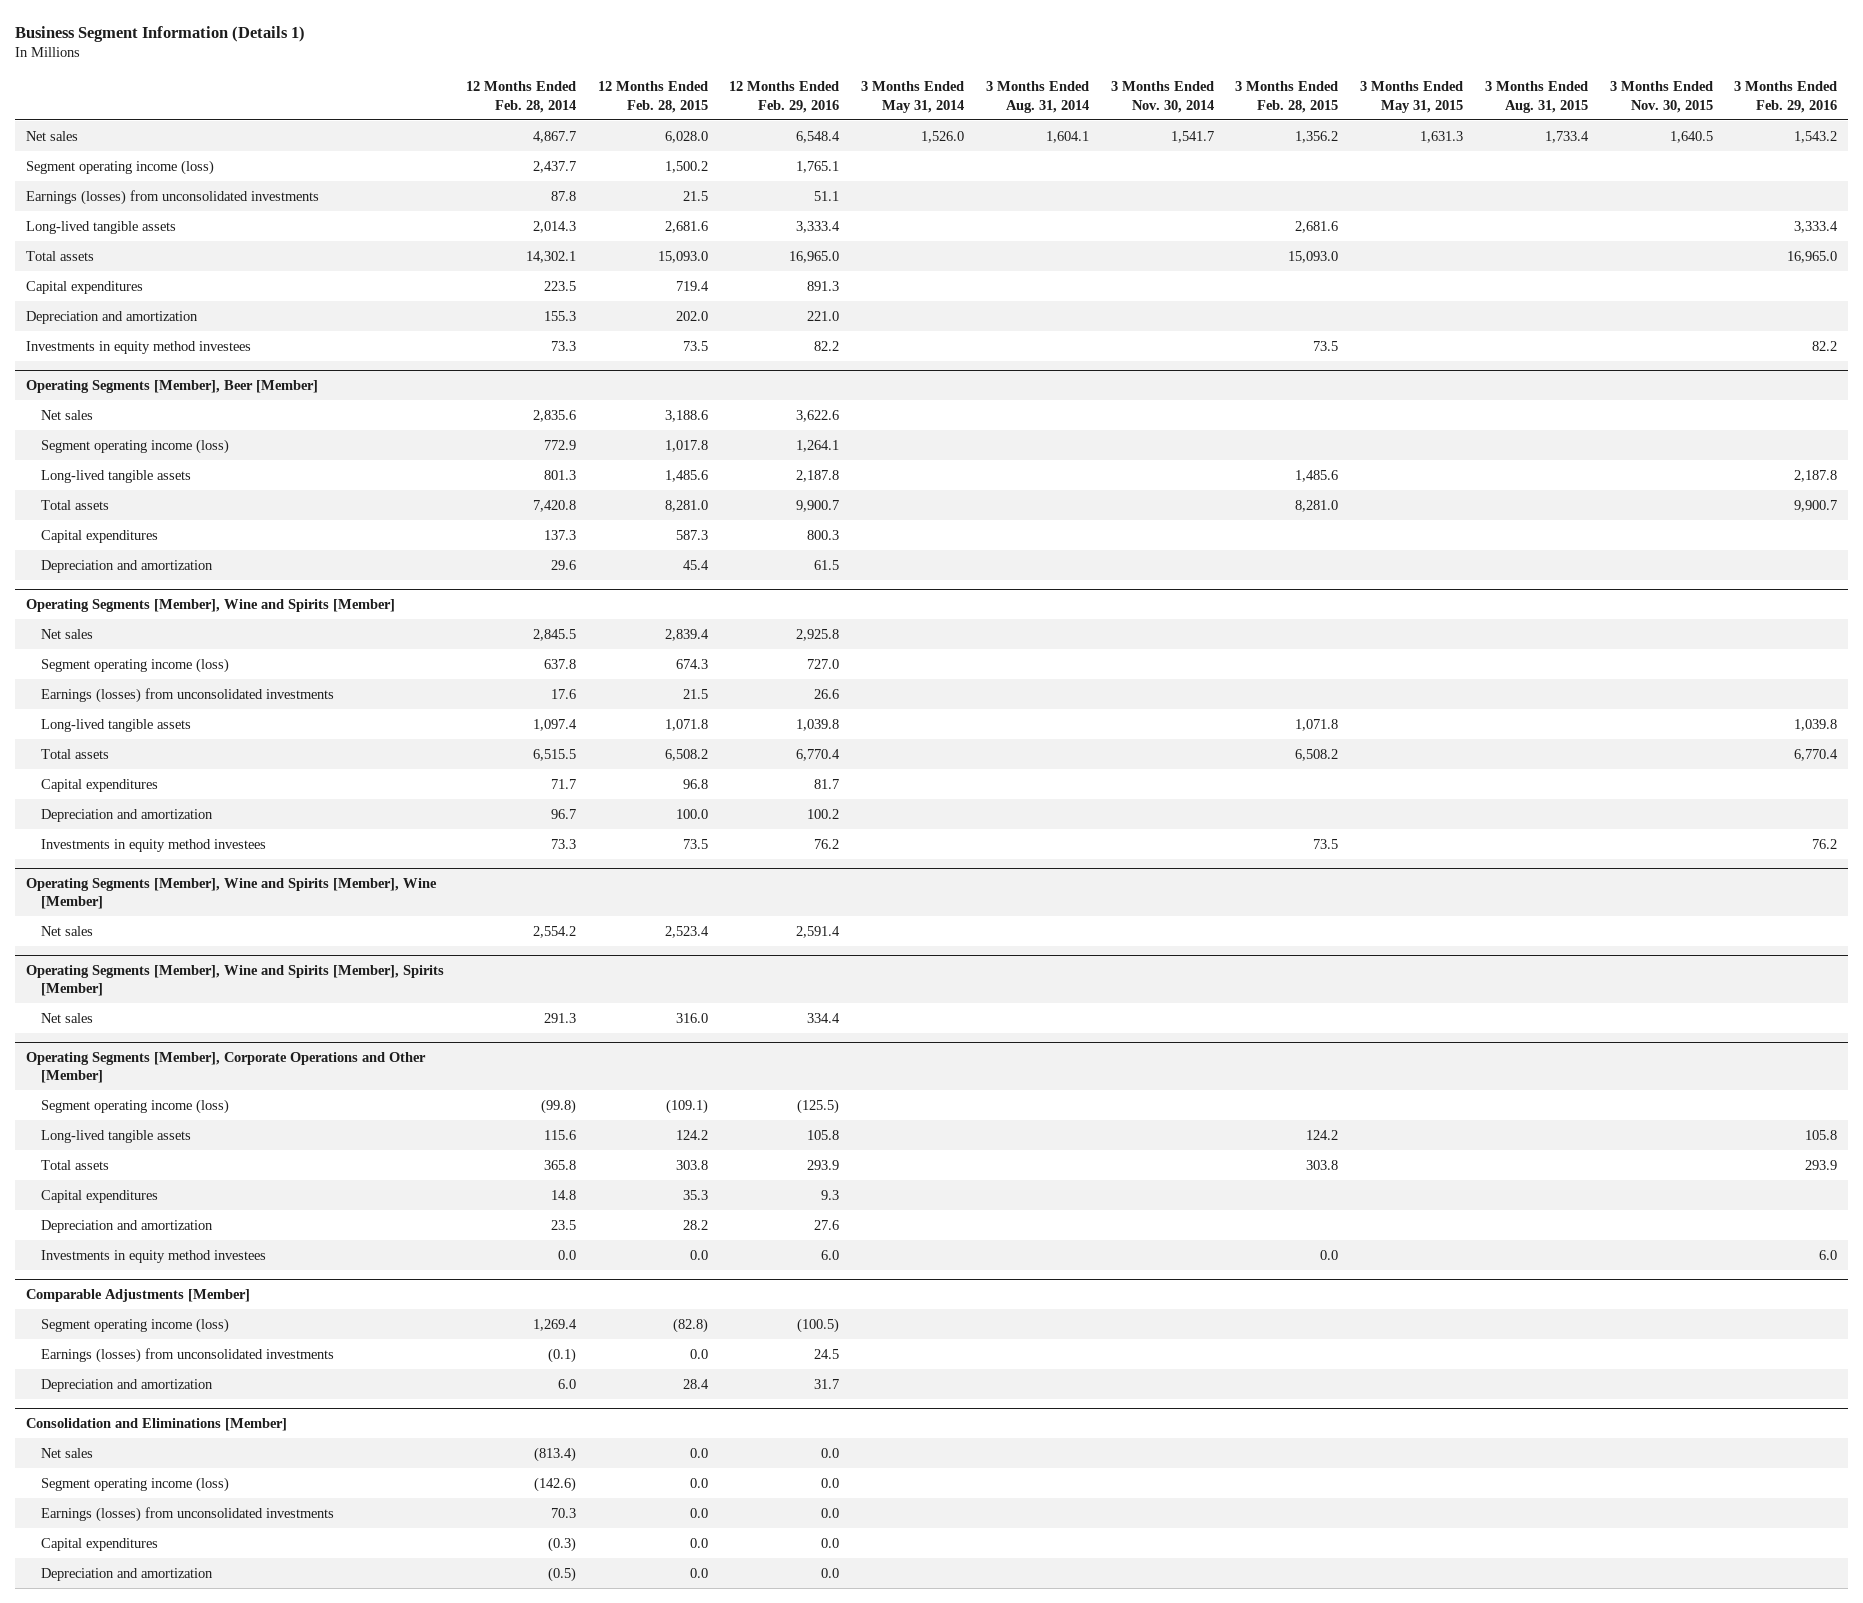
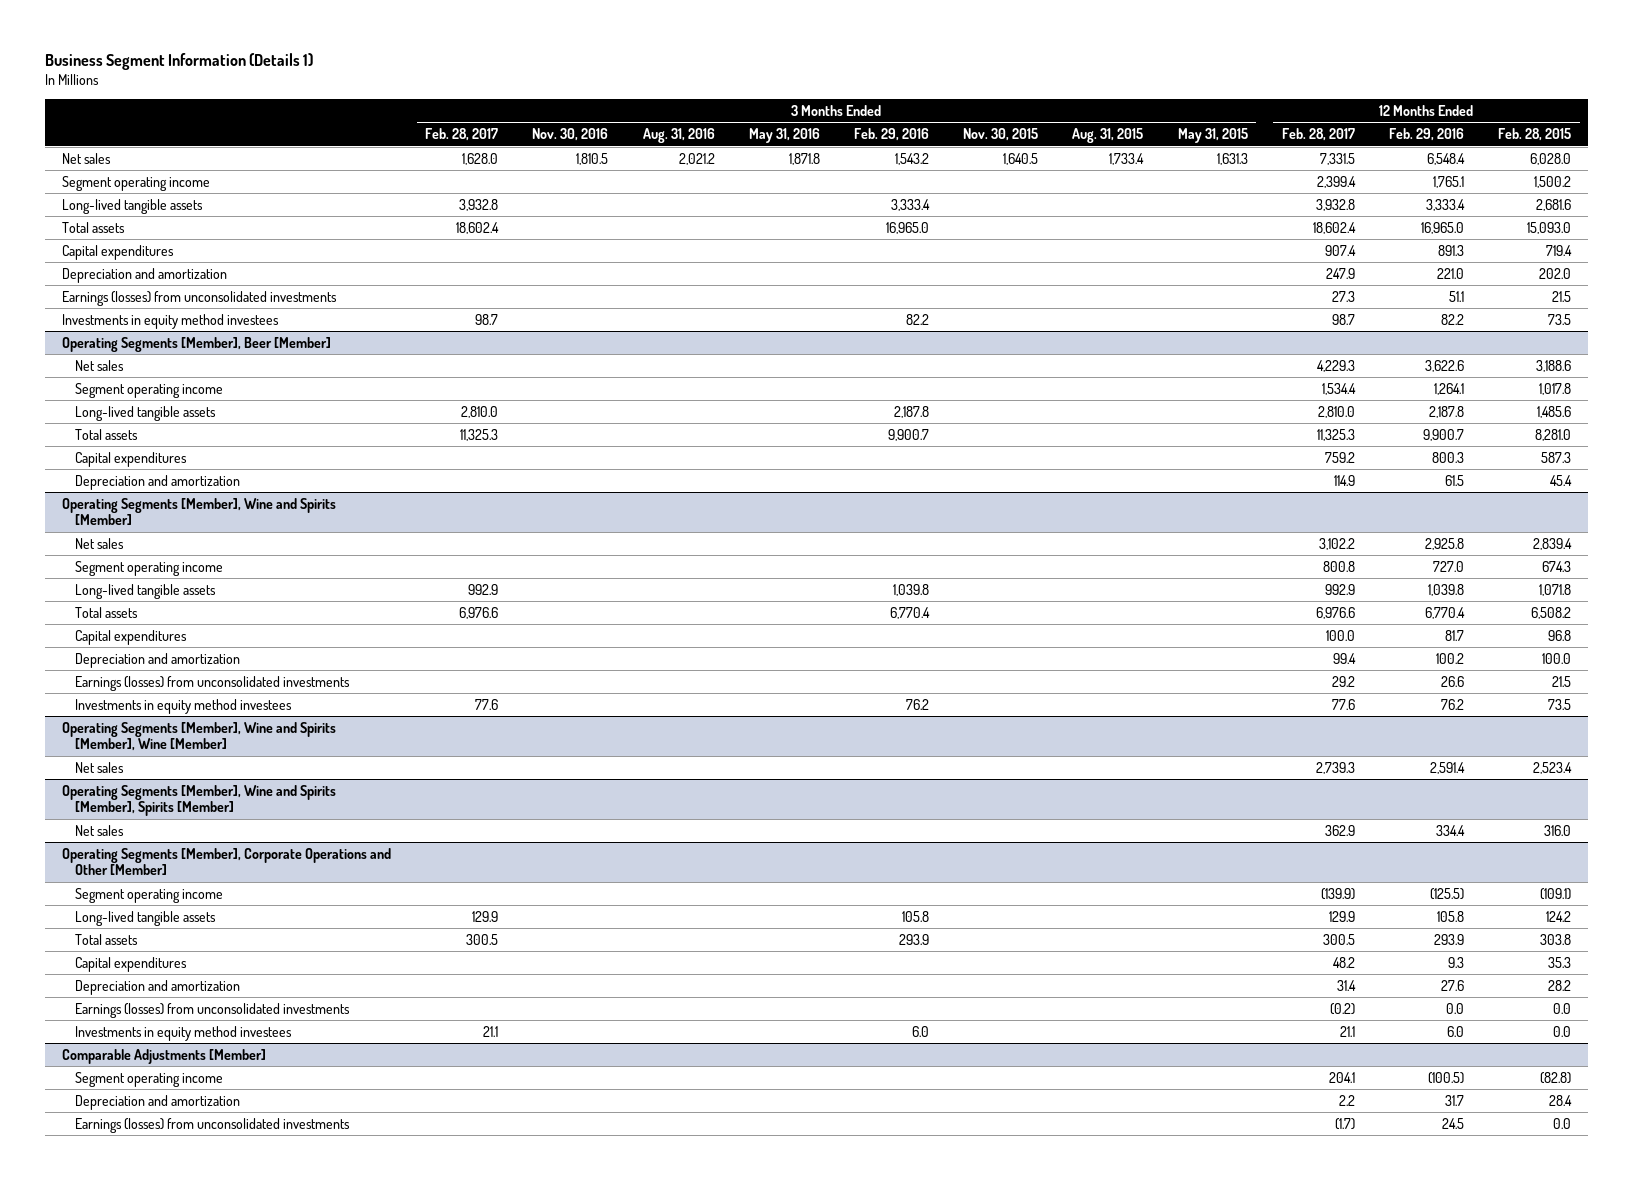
[465,81,576,113] 12 Months Ended Feb. 28, 2014 -> none
[861,81,965,113] 3 Months Ended May 31, 2014 -> none
[985,81,1089,113] 3 Months Ended Aug. 31, 2014 -> none
[1110,81,1214,113] 3 Months Ended Nov. 30, 2014 -> none
[1235,81,1339,113] 3 Months Ended Feb. 28, 2015 -> none
none -> [425,128,499,142] Feb. 28, 2017
none -> [532,128,609,142] Nov. 30, 2016
none -> [642,128,715,144] Aug. 31, 2016
none -> [748,128,820,144] May 31, 2016
none -> [1281,128,1355,142] Feb. 28, 2017
[26,159,215,175] Segment operating income (loss) -> [61,175,210,191] Segment operating income
[26,189,320,205] Earnings (losses) from unconsolidated investments -> [61,290,337,306] Earnings (losses) from unconsolidated investments
[41,438,230,454] Segment operating income (loss) -> [74,382,223,398] Segment operating income
[41,657,230,673] Segment operating income (loss) -> [74,560,223,576] Segment operating income
[41,687,335,703] Earnings (losses) from unconsolidated investments -> [74,675,350,691] Earnings (losses) from unconsolidated investments
[41,1098,230,1114] Segment operating income (loss) -> [74,887,223,903] Segment operating income
none -> [74,1002,350,1018] Earnings (losses) from unconsolidated investments
[41,1317,230,1333] Segment operating income (loss) -> [74,1071,223,1087] Segment operating income
[26,1417,288,1431] Consolidation and Eliminations [Member] -> none
[41,1447,94,1458] Net sales -> none
[41,1476,230,1492] Segment operating income (loss) -> none
[41,1506,335,1522] Earnings (losses) from unconsolidated investments -> none
[41,1537,159,1551] Capital expenditures -> none
[41,1567,214,1581] Depreciation and amortization -> none
[41,1347,335,1363] Earnings (losses) from unconsolidated investments -> [74,1117,350,1133] Earnings (losses) from unconsolidated investments

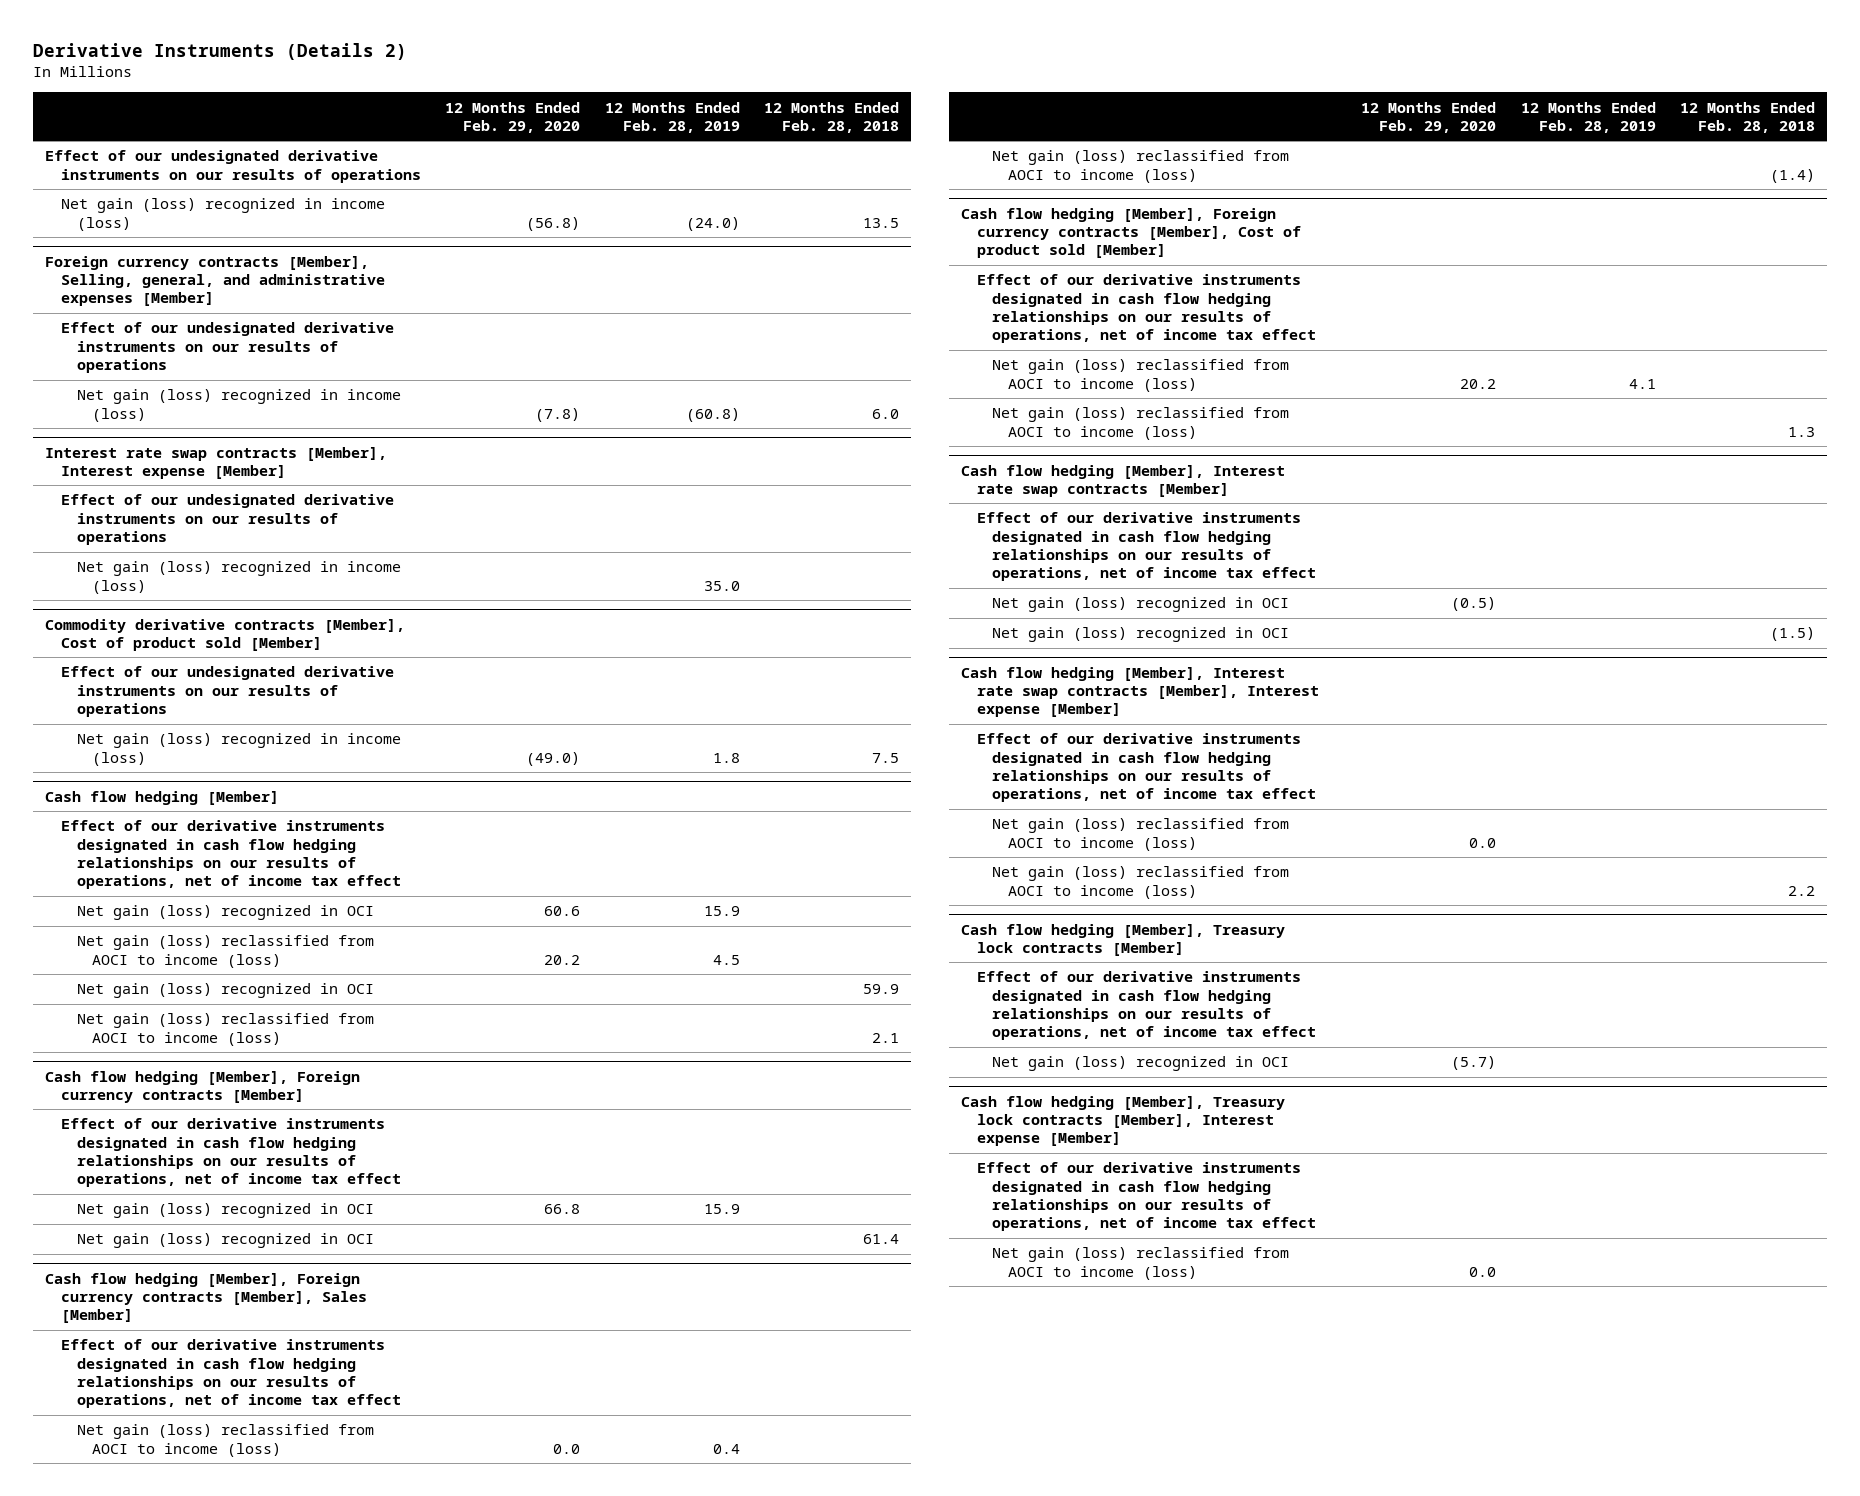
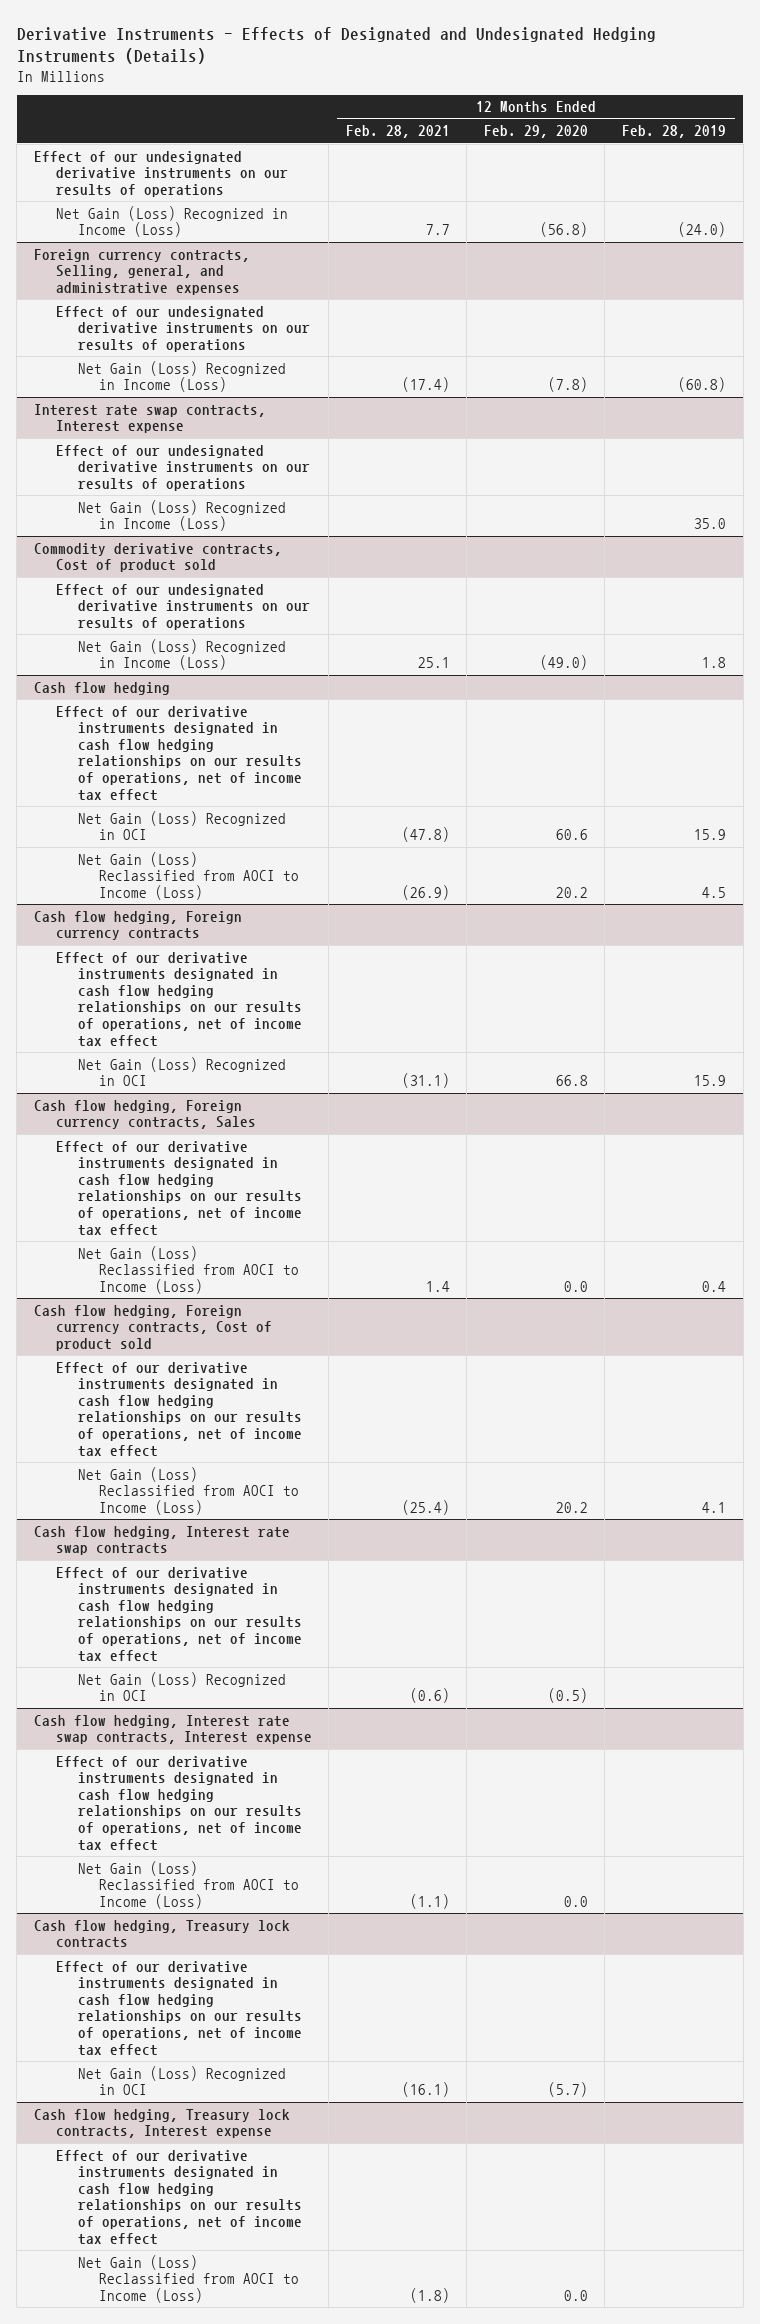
[33,42,408,60] Derivative Instruments (Details 2) -> [16,26,656,65] Derivative Instruments - Effects of Designated and Undesignated Hedging Instruments (Details)
[764,101,900,133] 12 Months Ended Feb. 28, 2018 -> none
none -> [345,125,450,139] Feb. 28, 2021
[61,198,386,231] Net gain (loss) recognized in income (loss) -> [55,205,288,238] Net Gain (Loss) Recognized in Income (Loss)
[45,255,386,307] Foreign currency contracts [Member], Selling, general, and administrative expenses [Member] -> [33,248,250,295] Foreign currency contracts, Selling, general, and administrative expenses
[76,389,401,422] Net gain (loss) recognized in income (loss) -> [77,360,286,393] Net Gain (Loss) Recognized in Income (Loss)
[45,446,388,479] Interest rate swap contracts [Member], Interest expense [Member] -> [33,403,266,434] Interest rate swap contracts, Interest expense
[76,561,401,594] Net gain (loss) recognized in income (loss) -> [77,499,286,532] Net Gain (Loss) Recognized in Income (Loss)
[45,618,406,651] Commodity derivative contracts [Member], Cost of product sold [Member] -> [33,542,282,573] Commodity derivative contracts, Cost of product sold
[76,733,401,766] Net gain (loss) recognized in income (loss) -> [77,638,286,671] Net Gain (Loss) Recognized in Income (Loss)
[45,790,280,805] Cash flow hedging [Member] -> [33,681,170,695] Cash flow hedging
[76,983,374,999] Net gain (loss) recognized in OCI -> none
[76,1013,374,1046] Net gain (loss) reclassified from AOCI to income (loss) -> none
[76,905,374,921] Net gain (loss) recognized in OCI -> [77,810,286,841] Net Gain (Loss) Recognized in OCI
[76,935,374,968] Net gain (loss) reclassified from AOCI to income (loss) -> [77,851,300,900] Net Gain (Loss) Reclassified from AOCI to Income (Loss)
[45,1070,361,1103] Cash flow hedging [Member], Foreign currency contracts [Member] -> [33,910,242,941] Cash flow hedging, Foreign currency contracts
[76,1233,374,1249] Net gain (loss) recognized in OCI -> none
[76,1203,374,1219] Net gain (loss) recognized in OCI -> [77,1056,286,1087] Net Gain (Loss) Recognized in OCI
[45,1272,368,1324] Cash flow hedging [Member], Foreign currency contracts [Member], Sales [Member] -> [33,1099,256,1130] Cash flow hedging, Foreign currency contracts, Sales
[992,150,1290,183] Net gain (loss) reclassified from AOCI to income (loss) -> none
[76,1424,374,1457] Net gain (loss) reclassified from AOCI to income (loss) -> [77,1245,300,1294] Net Gain (Loss) Reclassified from AOCI to Income (Loss)
[961,207,1301,259] Cash flow hedging [Member], Foreign currency contracts [Member], Cost of product sold [Member] -> [33,1304,272,1351] Cash flow hedging, Foreign currency contracts, Cost of product sold
[992,407,1290,440] Net gain (loss) reclassified from AOCI to income (loss) -> none
[992,359,1290,392] Net gain (loss) reclassified from AOCI to income (loss) -> [77,1466,300,1515] Net Gain (Loss) Reclassified from AOCI to Income (Loss)
[961,464,1286,497] Cash flow hedging [Member], Interest rate swap contracts [Member] -> [33,1525,290,1556] Cash flow hedging, Interest rate swap contracts
[992,627,1290,643] Net gain (loss) recognized in OCI -> none
[992,597,1290,613] Net gain (loss) recognized in OCI -> [77,1671,286,1702] Net Gain (Loss) Recognized in OCI
[961,666,1319,718] Cash flow hedging [Member], Interest rate swap contracts [Member], Interest expense [Member] -> [33,1714,312,1745] Cash flow hedging, Interest rate swap contracts, Interest expense
[992,866,1290,899] Net gain (loss) reclassified from AOCI to income (loss) -> none
[992,818,1290,851] Net gain (loss) reclassified from AOCI to income (loss) -> [77,1860,300,1909] Net Gain (Loss) Reclassified from AOCI to Income (Loss)
[961,923,1286,956] Cash flow hedging [Member], Treasury lock contracts [Member] -> [33,1919,290,1949] Cash flow hedging, Treasury lock contracts
[992,1056,1290,1072] Net gain (loss) recognized in OCI -> [77,2065,286,2096] Net Gain (Loss) Recognized in OCI
[961,1095,1286,1147] Cash flow hedging [Member], Treasury lock contracts [Member], Interest expense [Member] -> [33,2108,290,2139] Cash flow hedging, Treasury lock contracts, Interest expense
[992,1247,1290,1280] Net gain (loss) reclassified from AOCI to income (loss) -> [77,2254,300,2303] Net Gain (Loss) Reclassified from AOCI to Income (Loss)

